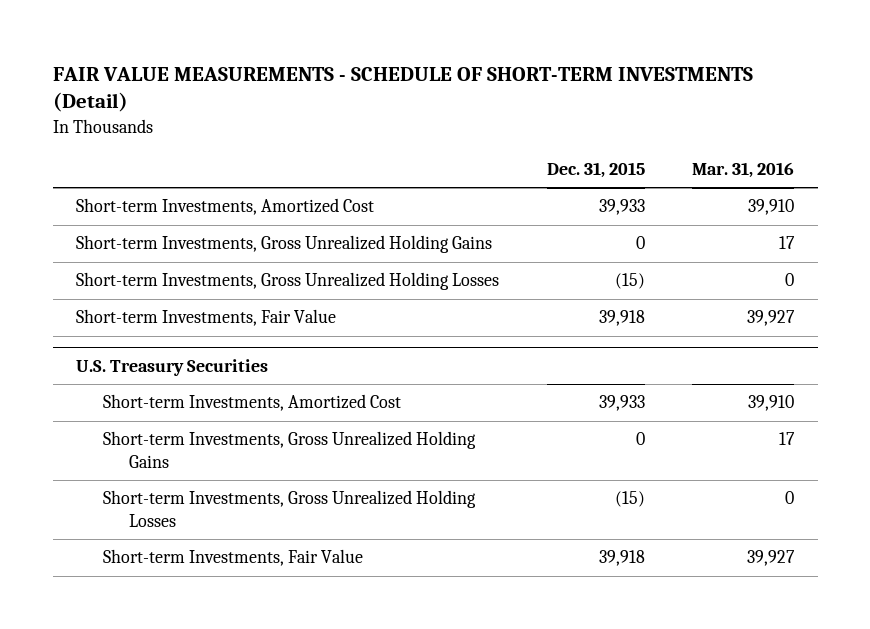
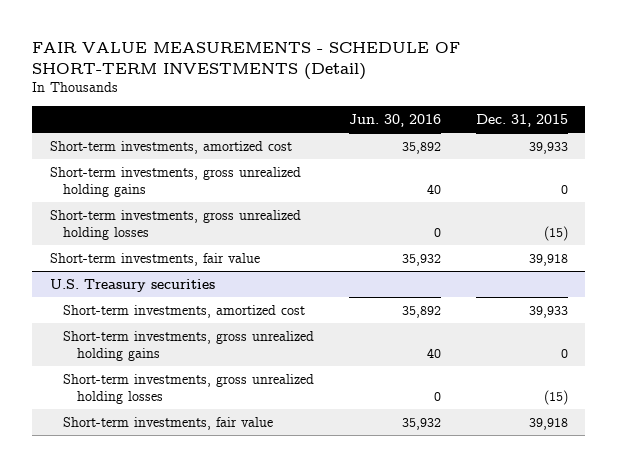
[692,161,795,178] Mar. 31, 2016 -> none
none -> [348,113,441,127] Jun. 30, 2016
[76,198,375,216] Short-term Investments, Amortized Cost -> [49,140,292,154] Short-term investments, amortized cost
[76,235,493,254] Short-term Investments, Gross Unrealized Holding Gains -> [49,166,301,197] Short-term investments, gross unrealized holding gains
[76,272,500,291] Short-term Investments, Gross Unrealized Holding Losses -> [49,209,301,240] Short-term investments, gross unrealized holding losses
[76,309,337,327] Short-term Investments, Fair Value -> [49,252,260,266] Short-term investments, fair value
[76,358,269,376] U.S. Treasury Securities -> [49,278,215,292] U.S. Treasury securities
[102,394,401,412] Short-term Investments, Amortized Cost -> [63,304,306,318] Short-term investments, amortized cost
[102,431,476,469] Short-term Investments, Gross Unrealized Holding Gains -> [63,330,315,361] Short-term investments, gross unrealized holding gains
[102,490,476,528] Short-term Investments, Gross Unrealized Holding Losses -> [63,373,315,404] Short-term investments, gross unrealized holding losses
[102,549,363,567] Short-term Investments, Fair Value -> [63,416,274,430] Short-term investments, fair value

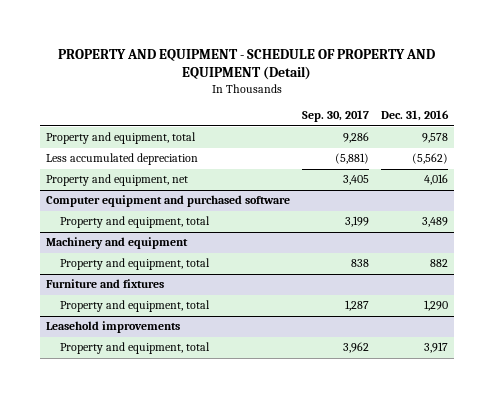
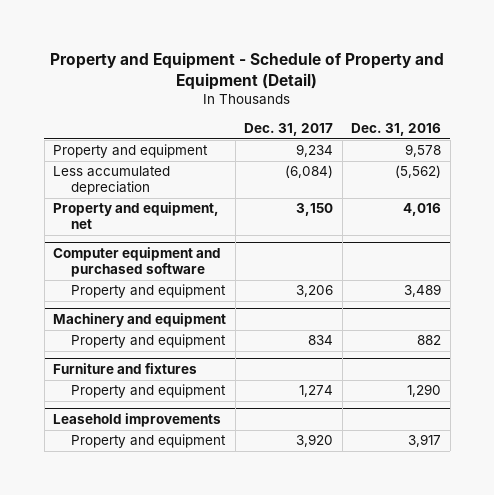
[58,48,436,81] PROPERTY AND EQUIPMENT - SCHEDULE OF PROPERTY AND EQUIPMENT (Detail) -> [50,52,445,90] Property and Equipment - Schedule of Property and Equipment (Detail)
[302,110,370,123] Sep. 30, 2017 -> none
none -> [244,123,334,137] Dec. 31, 2017
[46,132,197,145] Property and equipment, total -> [53,144,209,159] Property and equipment
[59,216,210,229] Property and equipment, total -> [70,284,226,299] Property and equipment
[59,258,210,271] Property and equipment, total -> [70,334,226,349] Property and equipment
[59,300,210,313] Property and equipment, total -> [70,384,226,399] Property and equipment
[59,342,210,355] Property and equipment, total -> [70,434,226,449] Property and equipment

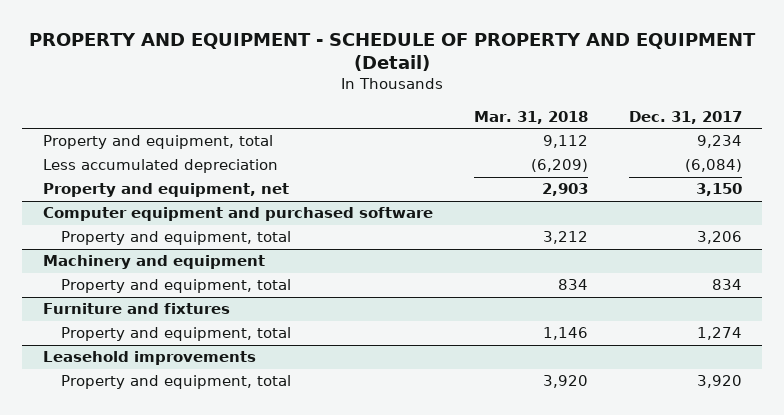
[50,52,445,90] Property and Equipment - Schedule of Property and Equipment (Detail) -> [29,32,757,71] PROPERTY AND EQUIPMENT - SCHEDULE OF PROPERTY AND EQUIPMENT (Detail)
[351,123,442,137] Dec. 31, 2016 -> none
none -> [473,110,588,124] Mar. 31, 2018
[53,144,209,159] Property and equipment -> [42,135,273,150] Property and equipment, total
[70,284,226,299] Property and equipment -> [61,231,292,246] Property and equipment, total
[70,334,226,349] Property and equipment -> [61,279,292,294] Property and equipment, total
[70,384,226,399] Property and equipment -> [61,327,292,342] Property and equipment, total
[70,434,226,449] Property and equipment -> [61,375,292,390] Property and equipment, total

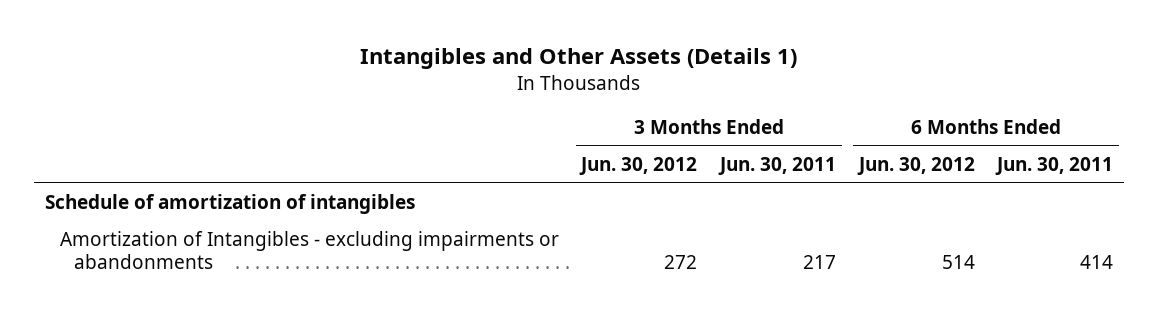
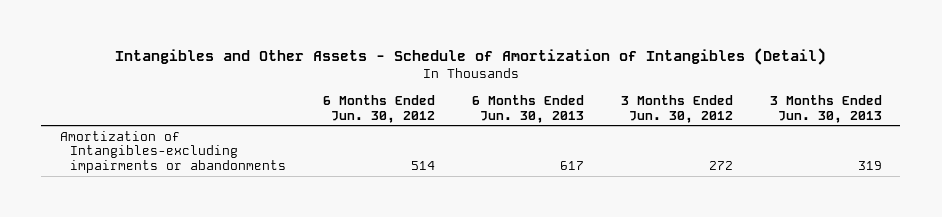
[360,47,798,69] Intangibles and Other Assets (Details 1) -> [114,47,826,65] Intangibles and Other Assets - Schedule of Amortization of Intangibles (Detail)
[717,157,836,176] Jun. 30, 2011 -> none
[995,157,1114,176] Jun. 30, 2011 -> none
none -> [471,94,584,123] 6 Months Ended Jun. 30, 2013
none -> [769,94,882,123] 3 Months Ended Jun. 30, 2013
[45,194,416,215] Schedule of amortization of intangibles -> none
[59,231,559,270] Amortization of Intangibles - excluding impairments or abandonments -> [59,130,286,174] Amortization of Intangibles-excluding impairments or abandonments

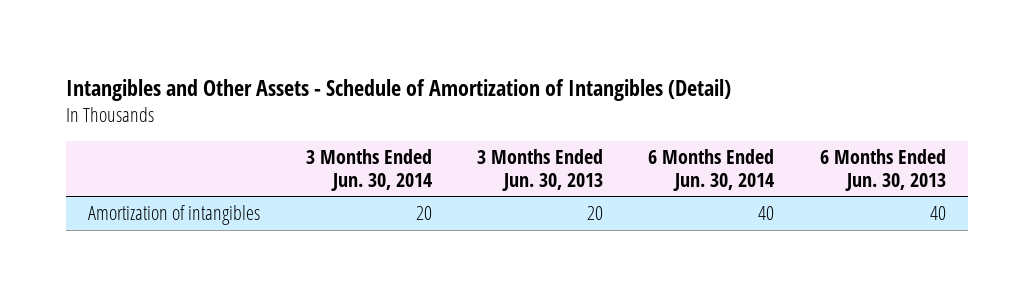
[322,94,435,123] 6 Months Ended Jun. 30, 2012 -> none
[620,94,733,123] 3 Months Ended Jun. 30, 2012 -> none
none -> [305,149,432,191] 3 Months Ended Jun. 30, 2014
none -> [648,149,775,191] 6 Months Ended Jun. 30, 2014
[59,130,286,174] Amortization of Intangibles-excluding impairments or abandonments -> [88,205,261,226] Amortization of intangibles
[559,161,584,171] 617 -> [929,206,946,221] 40
[857,161,882,171] 319 -> [587,206,604,221] 20

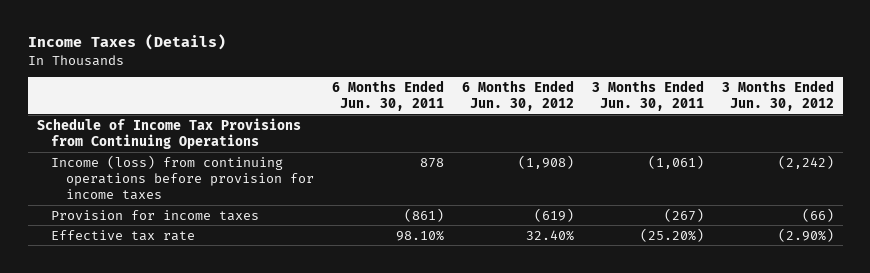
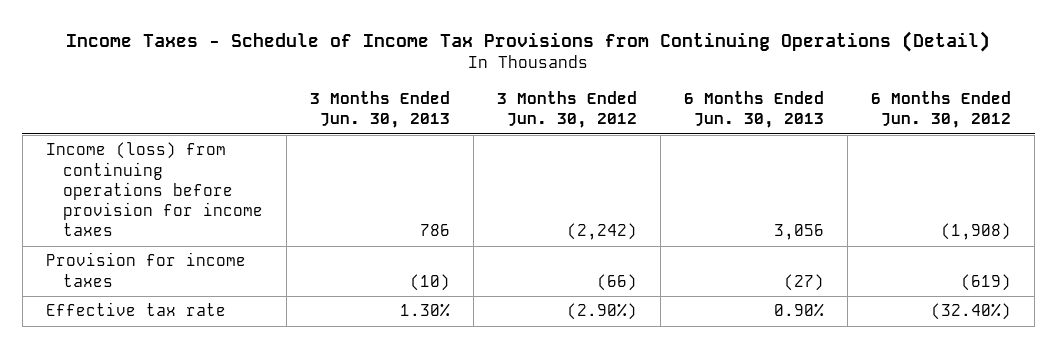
[27,34,226,51] Income Taxes (Details) -> [66,30,991,52] Income Taxes - Schedule of Income Tax Provisions from Continuing Operations (Detail)
[331,80,444,112] 6 Months Ended Jun. 30, 2011 -> none
[591,80,704,112] 3 Months Ended Jun. 30, 2011 -> none
none -> [309,91,450,129] 3 Months Ended Jun. 30, 2013
none -> [684,91,825,129] 6 Months Ended Jun. 30, 2013
[36,117,301,149] Schedule of Income Tax Provisions from Continuing Operations -> none
[525,229,574,241] 32.40% -> [931,303,1012,321] (32.40%)

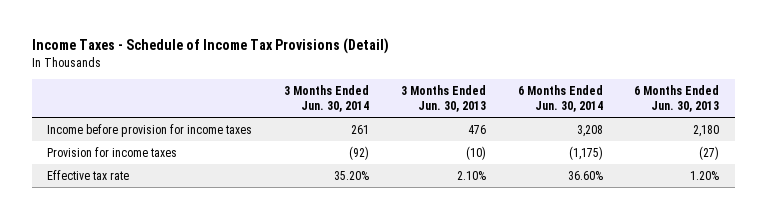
[66,30,991,52] Income Taxes - Schedule of Income Tax Provisions from Continuing Operations (Detail) -> [31,38,389,55] Income Taxes - Schedule of Income Tax Provisions (Detail)
[496,91,637,129] 3 Months Ended Jun. 30, 2012 -> none
[871,91,1012,129] 6 Months Ended Jun. 30, 2012 -> none
none -> [284,84,370,113] 3 Months Ended Jun. 30, 2014
none -> [517,84,603,113] 6 Months Ended Jun. 30, 2014
[45,142,263,237] Income (loss) from continuing operations before provision for income taxes -> [47,123,253,137] Income before provision for income taxes
[419,224,450,237] 786 -> [467,124,486,134] 476
[774,224,825,241] 3,056 -> [693,124,720,137] 2,180
[399,303,450,318] 1.30% -> [456,170,486,180] 2.10%
[774,303,825,318] 0.90% -> [690,170,720,180] 1.20%

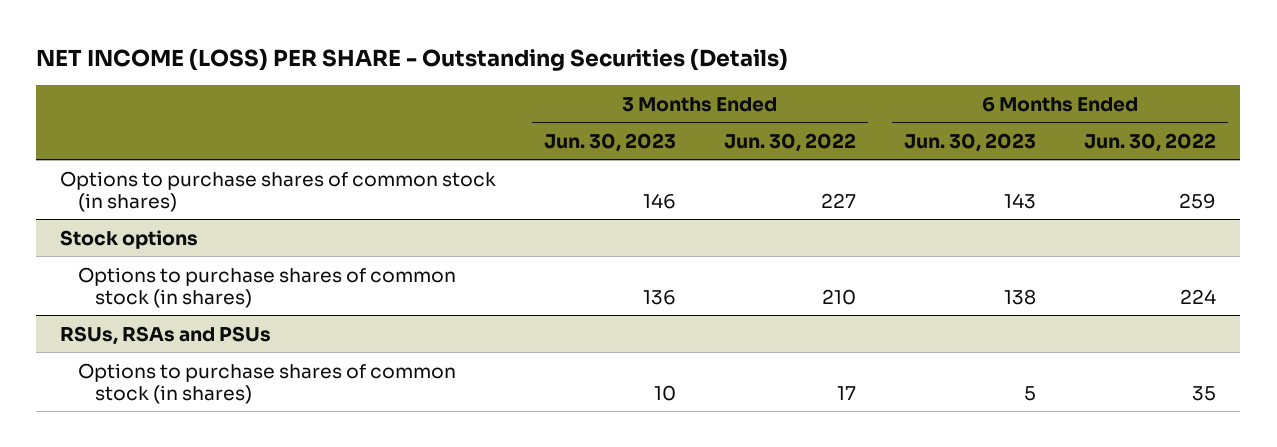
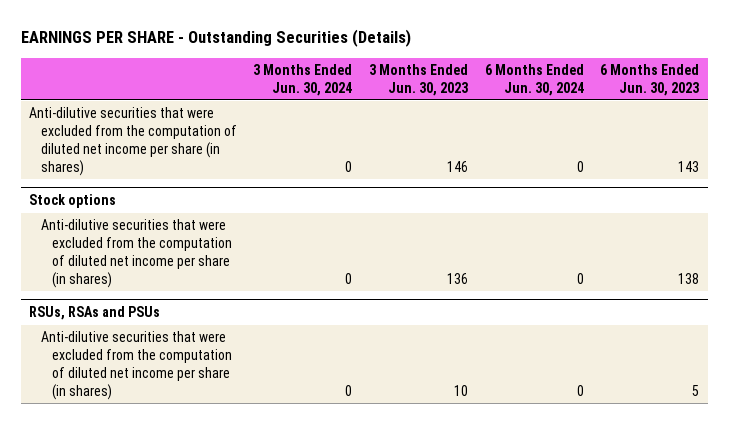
[36,47,789,71] NET INCOME (LOSS) PER SHARE - Outstanding Securities (Details) -> [21,29,412,48] EARNINGS PER SHARE - Outstanding Securities (Details)
[724,132,857,152] Jun. 30, 2022 -> none
[1084,132,1217,152] Jun. 30, 2022 -> none
none -> [253,63,353,96] 3 Months Ended Jun. 30, 2024
none -> [484,63,584,96] 6 Months Ended Jun. 30, 2024
[60,170,497,212] Options to purchase shares of common stock (in shares) -> [29,107,237,176] Anti-dilutive securities that were excluded from the computation of diluted net income per share (in shares)
[77,266,456,308] Options to purchase shares of common stock (in shares) -> [40,219,232,288] Anti-dilutive securities that were excluded from the computation of diluted net income per share (in shares)
[77,362,456,404] Options to purchase shares of common stock (in shares) -> [40,331,232,400] Anti-dilutive securities that were excluded from the computation of diluted net income per share (in shares)

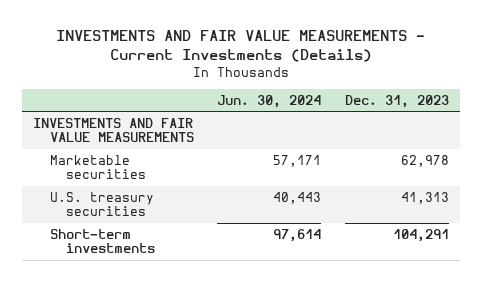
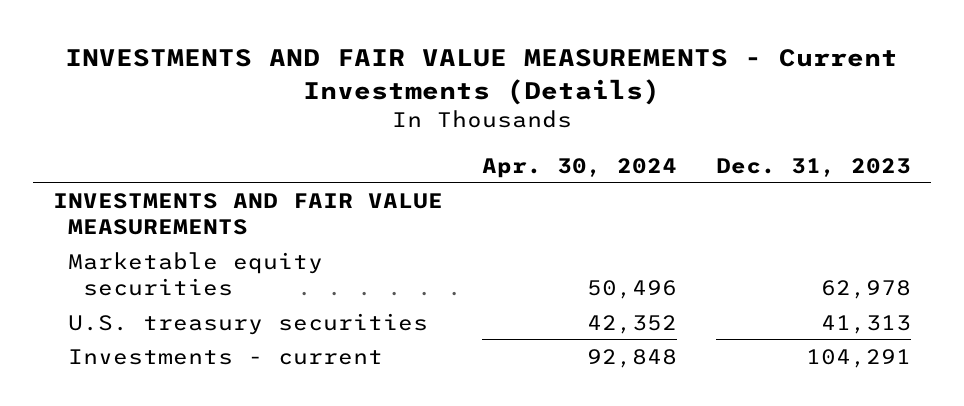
[217,94,322,108] Jun. 30, 2024 -> none
none -> [482,157,678,178] Apr. 30, 2024
[49,154,147,180] Marketable securities -> [67,251,323,297] Marketable equity securities
[49,228,156,254] Short-term investments -> [67,348,383,365] Investments - current

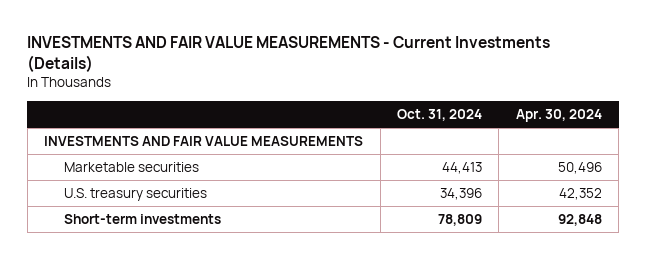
[716,157,912,177] Dec. 31, 2023 -> none
none -> [396,108,482,121] Oct. 31, 2024
[67,251,323,297] Marketable equity securities -> [63,162,199,173] Marketable securities
[67,348,383,365] Investments - current -> [63,214,221,225] Short-term investments

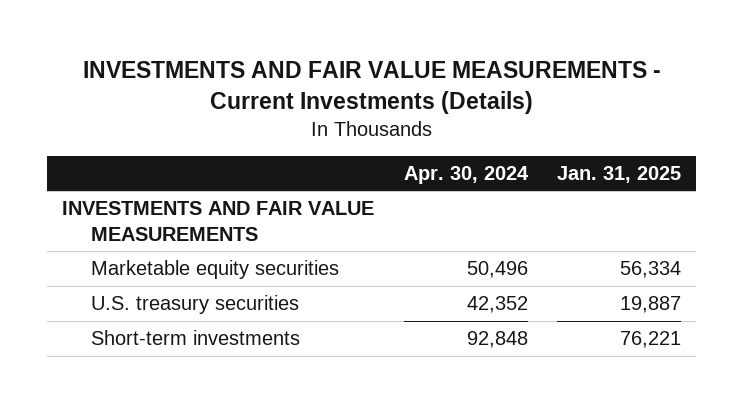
[396,108,482,121] Oct. 31, 2024 -> none
none -> [557,165,682,183] Jan. 31, 2025
[63,162,199,173] Marketable securities -> [90,260,339,280] Marketable equity securities

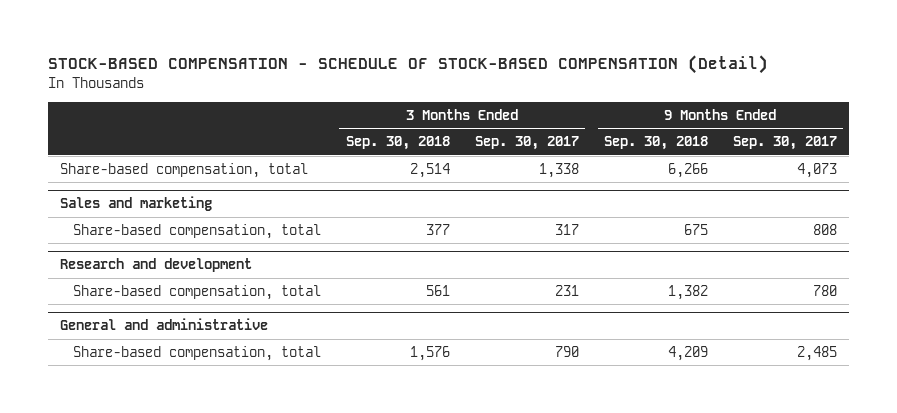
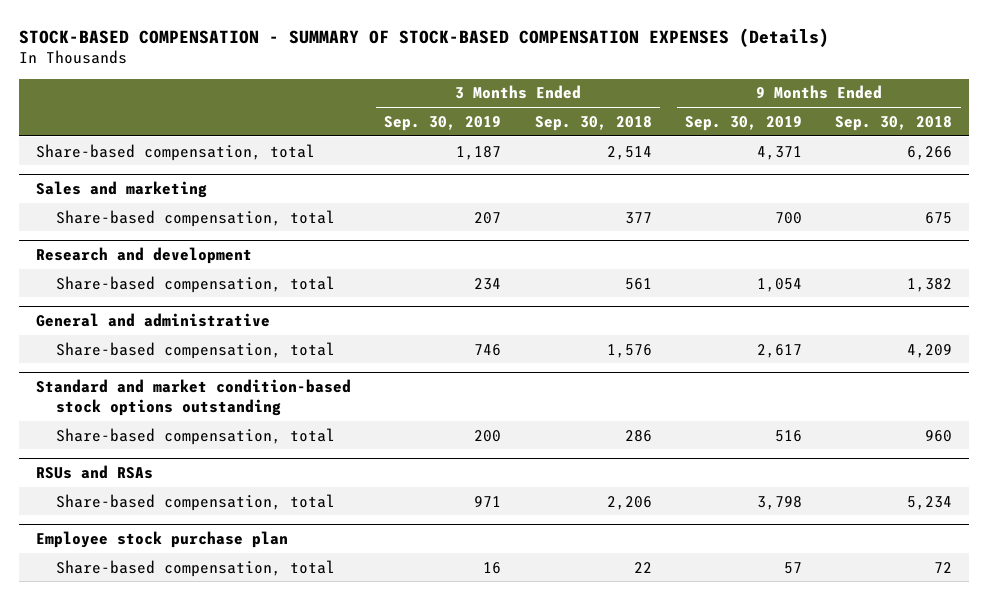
[47,55,768,75] STOCK-BASED COMPENSATION - SCHEDULE OF STOCK-BASED COMPENSATION (Detail) -> [18,27,829,47] STOCK-BASED COMPENSATION - SUMMARY OF STOCK-BASED COMPENSATION EXPENSES (Details)
[474,136,579,151] Sep. 30, 2017 -> none
[732,136,837,151] Sep. 30, 2017 -> none
none -> [384,115,502,131] Sep. 30, 2019
none -> [684,115,802,131] Sep. 30, 2019
none -> [35,379,351,416] Standard and market condition-based stock options outstanding
none -> [55,427,335,445] Share-based compensation, total
none -> [35,465,153,480] RSUs and RSAs
none -> [55,493,335,511] Share-based compensation, total
none -> [35,531,288,549] Employee stock purchase plan
none -> [55,559,335,577] Share-based compensation, total

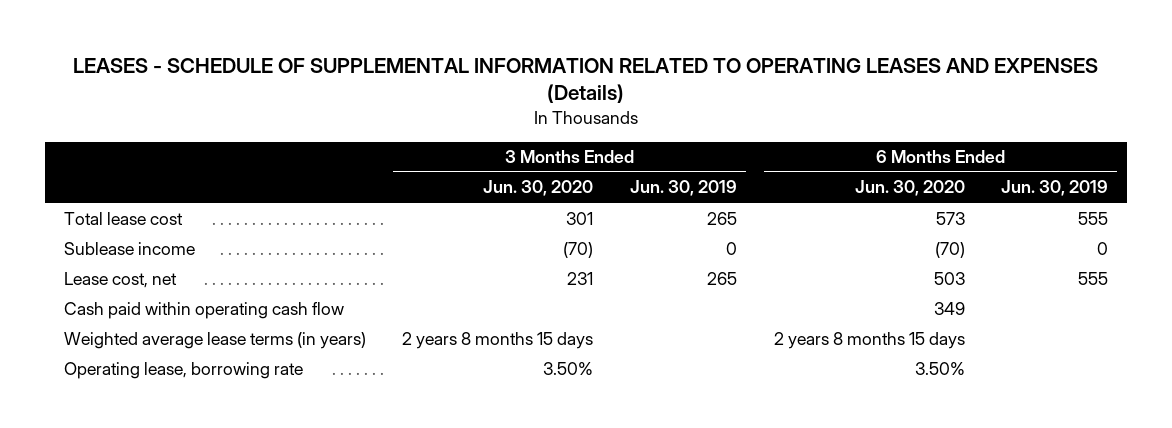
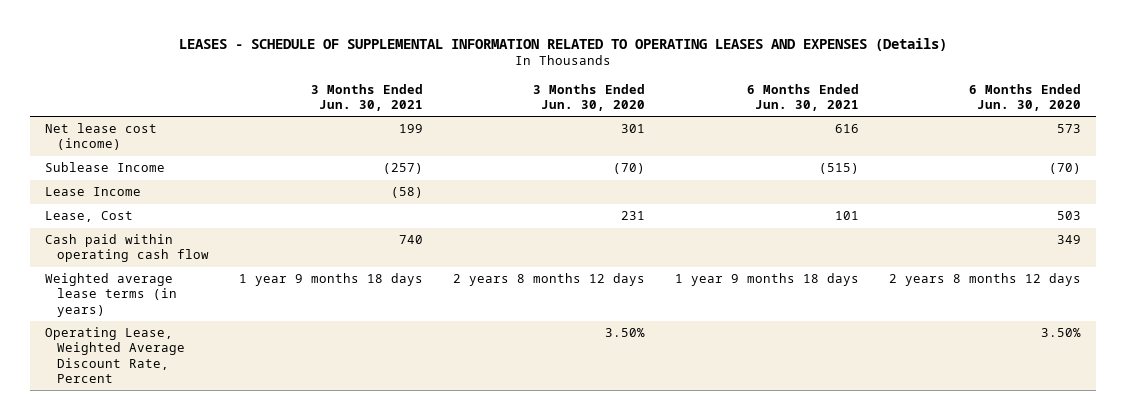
[629,180,737,197] Jun. 30, 2019 -> none
[1001,180,1109,197] Jun. 30, 2019 -> none
none -> [310,83,423,112] 3 Months Ended Jun. 30, 2021
none -> [746,83,859,112] 6 Months Ended Jun. 30, 2021
[63,211,183,225] Total lease cost -> [44,123,157,151] Net lease cost (income)
[63,241,195,255] Sublease income -> [44,162,165,173] Sublease Income
none -> [44,187,141,197] Lease Income
[63,271,177,288] Lease cost, net -> [44,211,133,223] Lease, Cost
[402,331,594,349] 2 years 8 months 15 days -> [452,273,645,287] 2 years 8 months 12 days
[773,331,965,349] 2 years 8 months 15 days -> [888,273,1081,287] 2 years 8 months 12 days
[63,361,303,379] Operating lease, borrowing rate -> [44,327,185,383] Operating Lease, Weighted Average Discount Rate, Percent

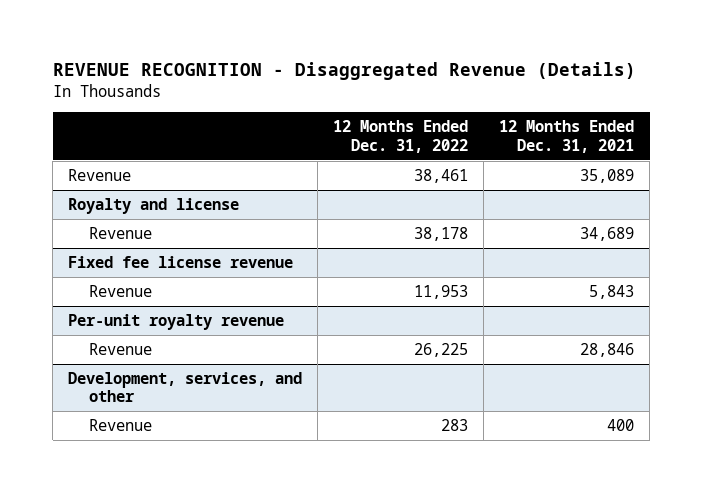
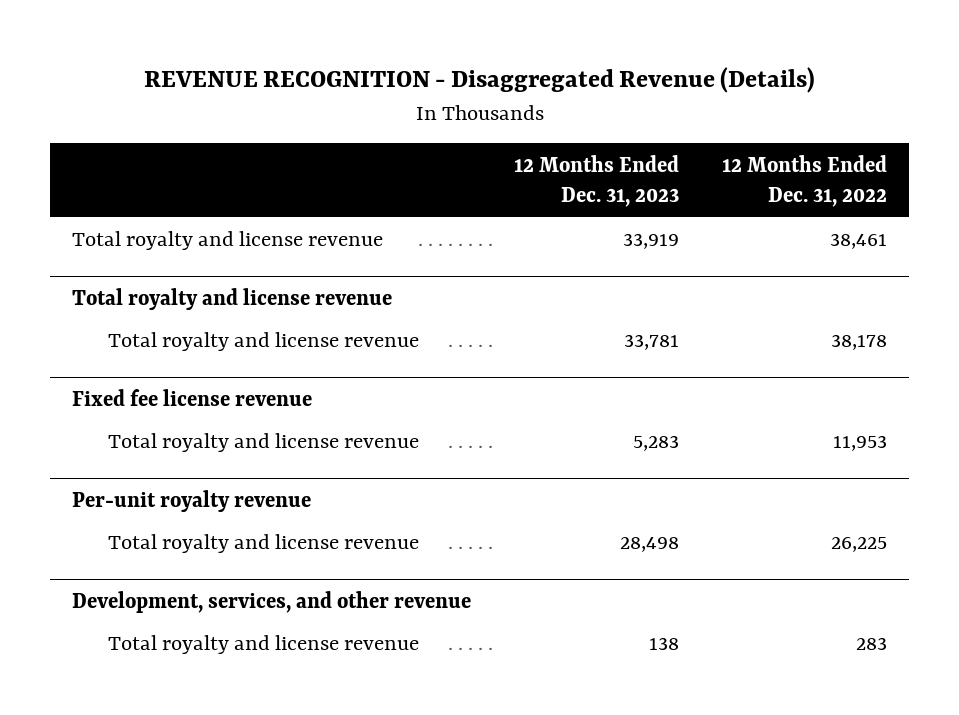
[499,120,635,153] 12 Months Ended Dec. 31, 2021 -> none
none -> [514,154,680,208] 12 Months Ended Dec. 31, 2023
[68,169,132,182] Revenue -> [72,231,384,251] Total royalty and license revenue
[68,198,240,215] Royalty and license -> [72,287,393,310] Total royalty and license revenue
[88,227,152,240] Revenue -> [107,332,419,352] Total royalty and license revenue
[88,285,152,298] Revenue -> [107,433,419,453] Total royalty and license revenue
[88,343,152,356] Revenue -> [107,534,419,554] Total royalty and license revenue
[68,372,303,403] Development, services, and other -> [72,590,472,613] Development, services, and other revenue
[88,419,152,432] Revenue -> [107,635,419,655] Total royalty and license revenue

